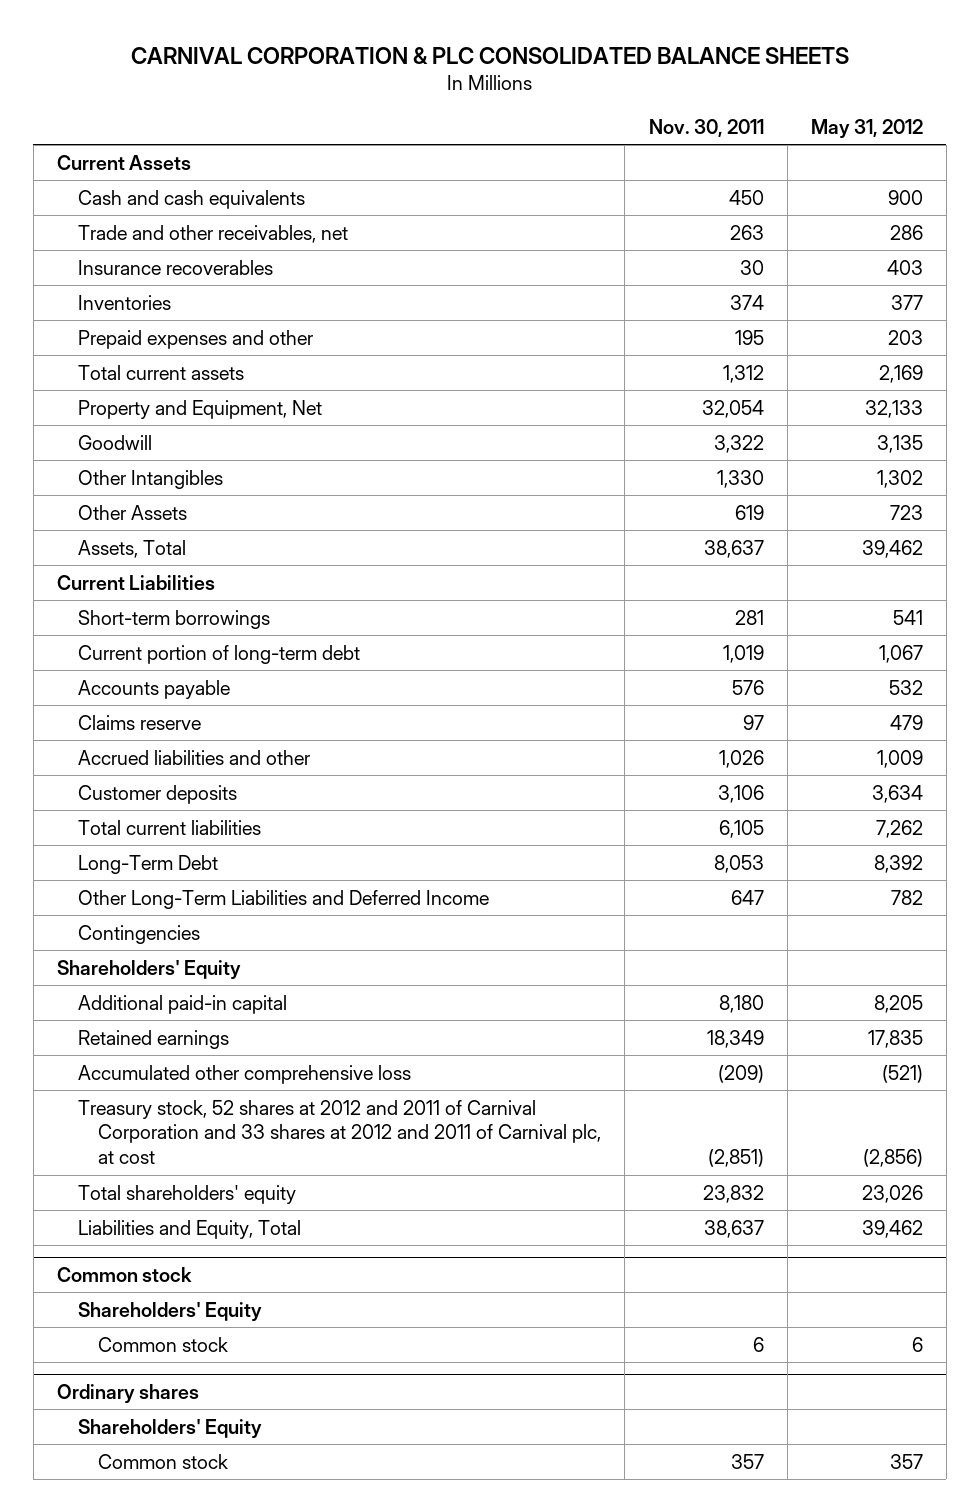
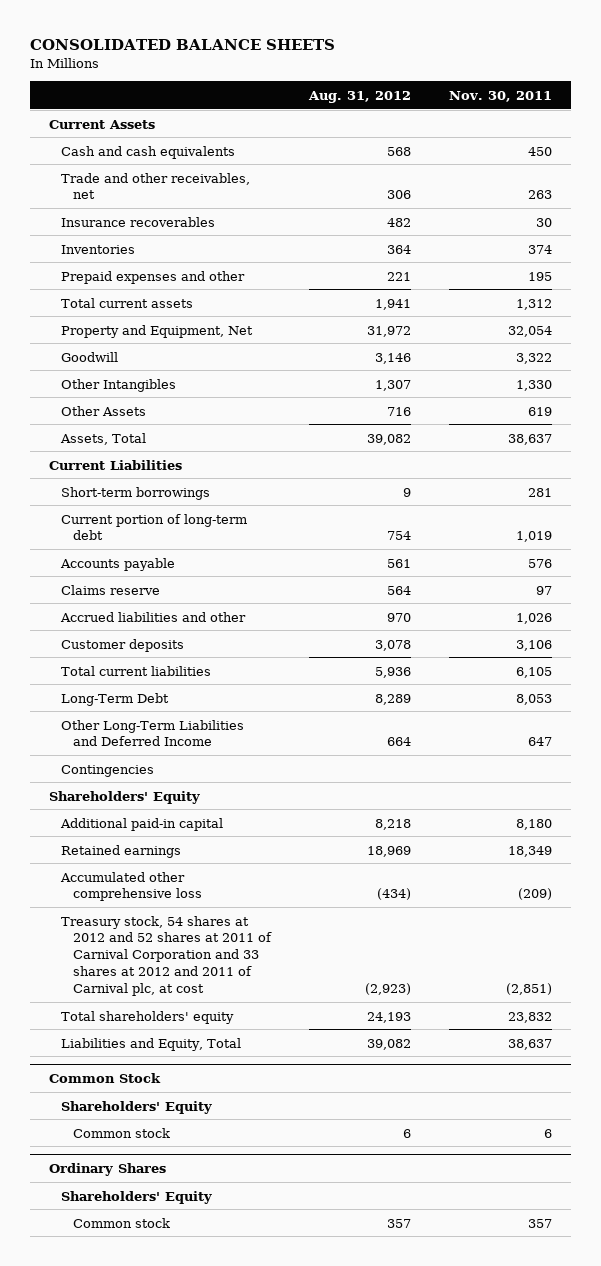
[130,46,849,64] CARNIVAL CORPORATION & PLC CONSOLIDATED BALANCE SHEETS -> [29,39,335,51] CONSOLIDATED BALANCE SHEETS
[810,119,923,139] May 31, 2012 -> none
none -> [308,90,412,103] Aug. 31, 2012
[77,1099,602,1165] Treasury stock, 52 shares at 2012 and 2011 of Carnival Corporation and 33 shares at 2012 and 2011 of Carnival plc, at cost -> [60,915,272,997] Treasury stock, 54 shares at 2012 and 52 shares at 2011 of Carnival Corporation and 33 shares at 2012 and 2011 of Carnival plc, at cost
[57,1266,193,1282] Common stock -> [48,1073,161,1084] Common Stock
[57,1383,200,1403] Ordinary shares -> [48,1163,166,1177] Ordinary Shares

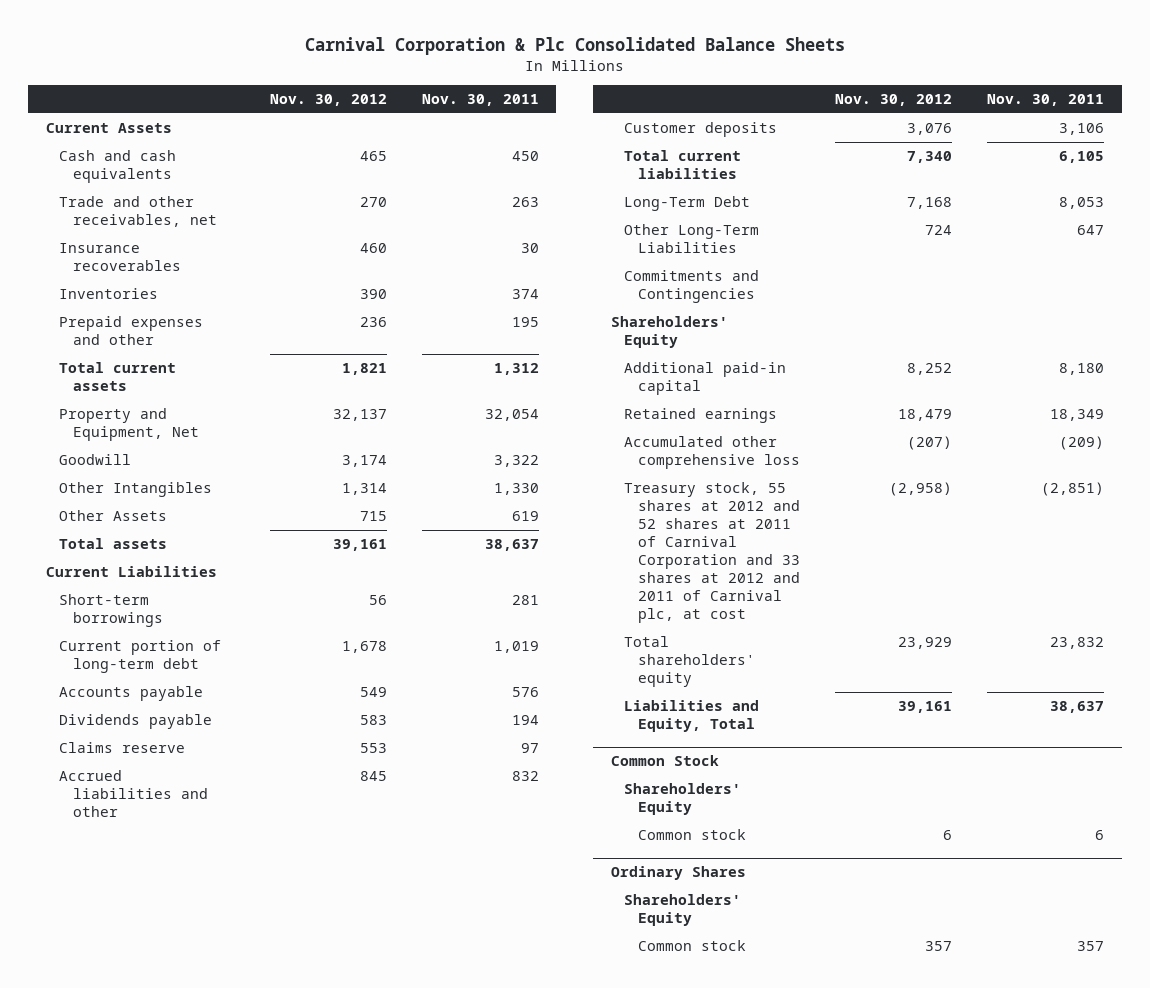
[29,39,335,51] CONSOLIDATED BALANCE SHEETS -> [304,36,845,55] Carnival Corporation & Plc Consolidated Balance Sheets
[308,90,412,103] Aug. 31, 2012 -> none
none -> [269,94,387,107] Nov. 30, 2012
[59,432,146,445] Assets, Total -> [59,538,168,550] Total assets
none -> [59,714,213,730] Dividends payable
[516,612,553,624] 1,026 -> [511,771,539,782] 832
[60,719,244,747] Other Long-Term Liabilities and Deferred Income -> [624,224,760,254] Other Long-Term Liabilities
[60,764,154,777] Contingencies -> [624,270,760,304] Commitments and Contingencies
[60,915,272,997] Treasury stock, 54 shares at 2012 and 52 shares at 2011 of Carnival Corporation and 33 shares at 2012 and 2011 of Carnival plc, at cost -> [624,482,800,624] Treasury stock, 55 shares at 2012 and 52 shares at 2011 of Carnival Corporation and 33 shares at 2012 and 2011 of Carnival plc, at cost

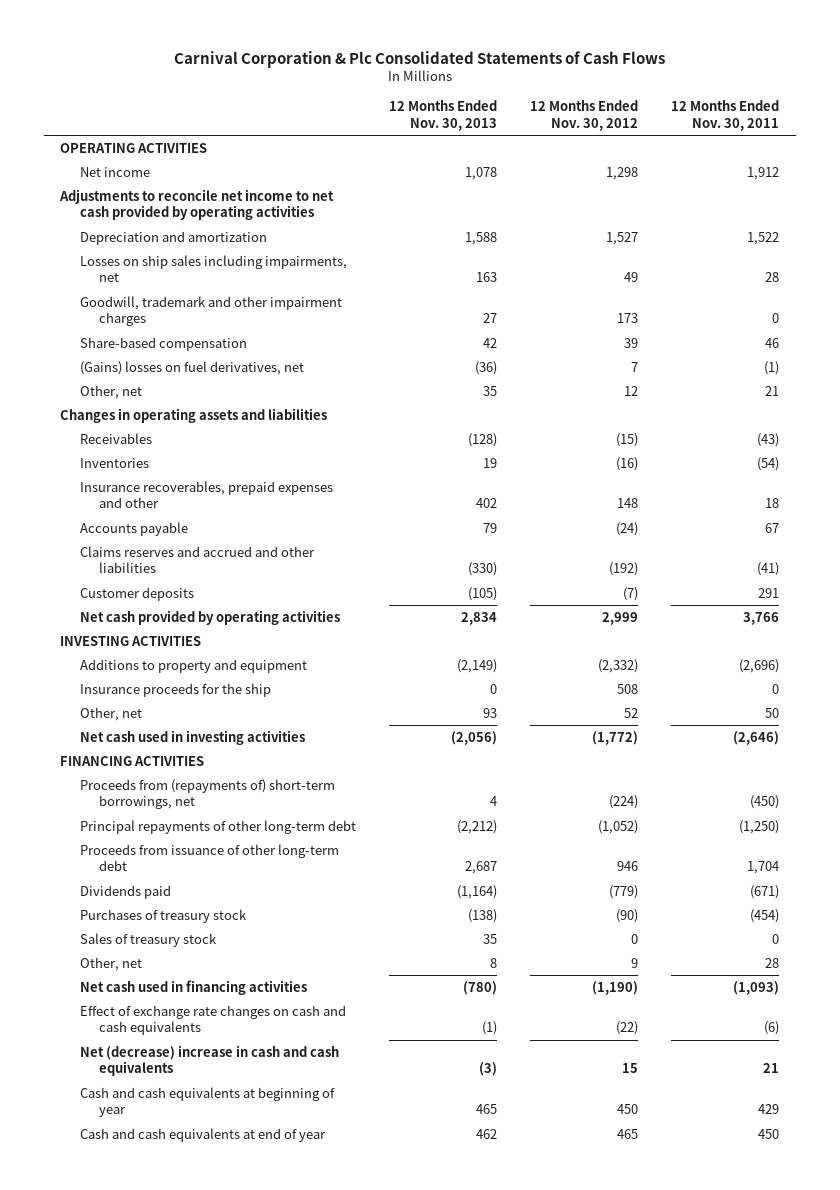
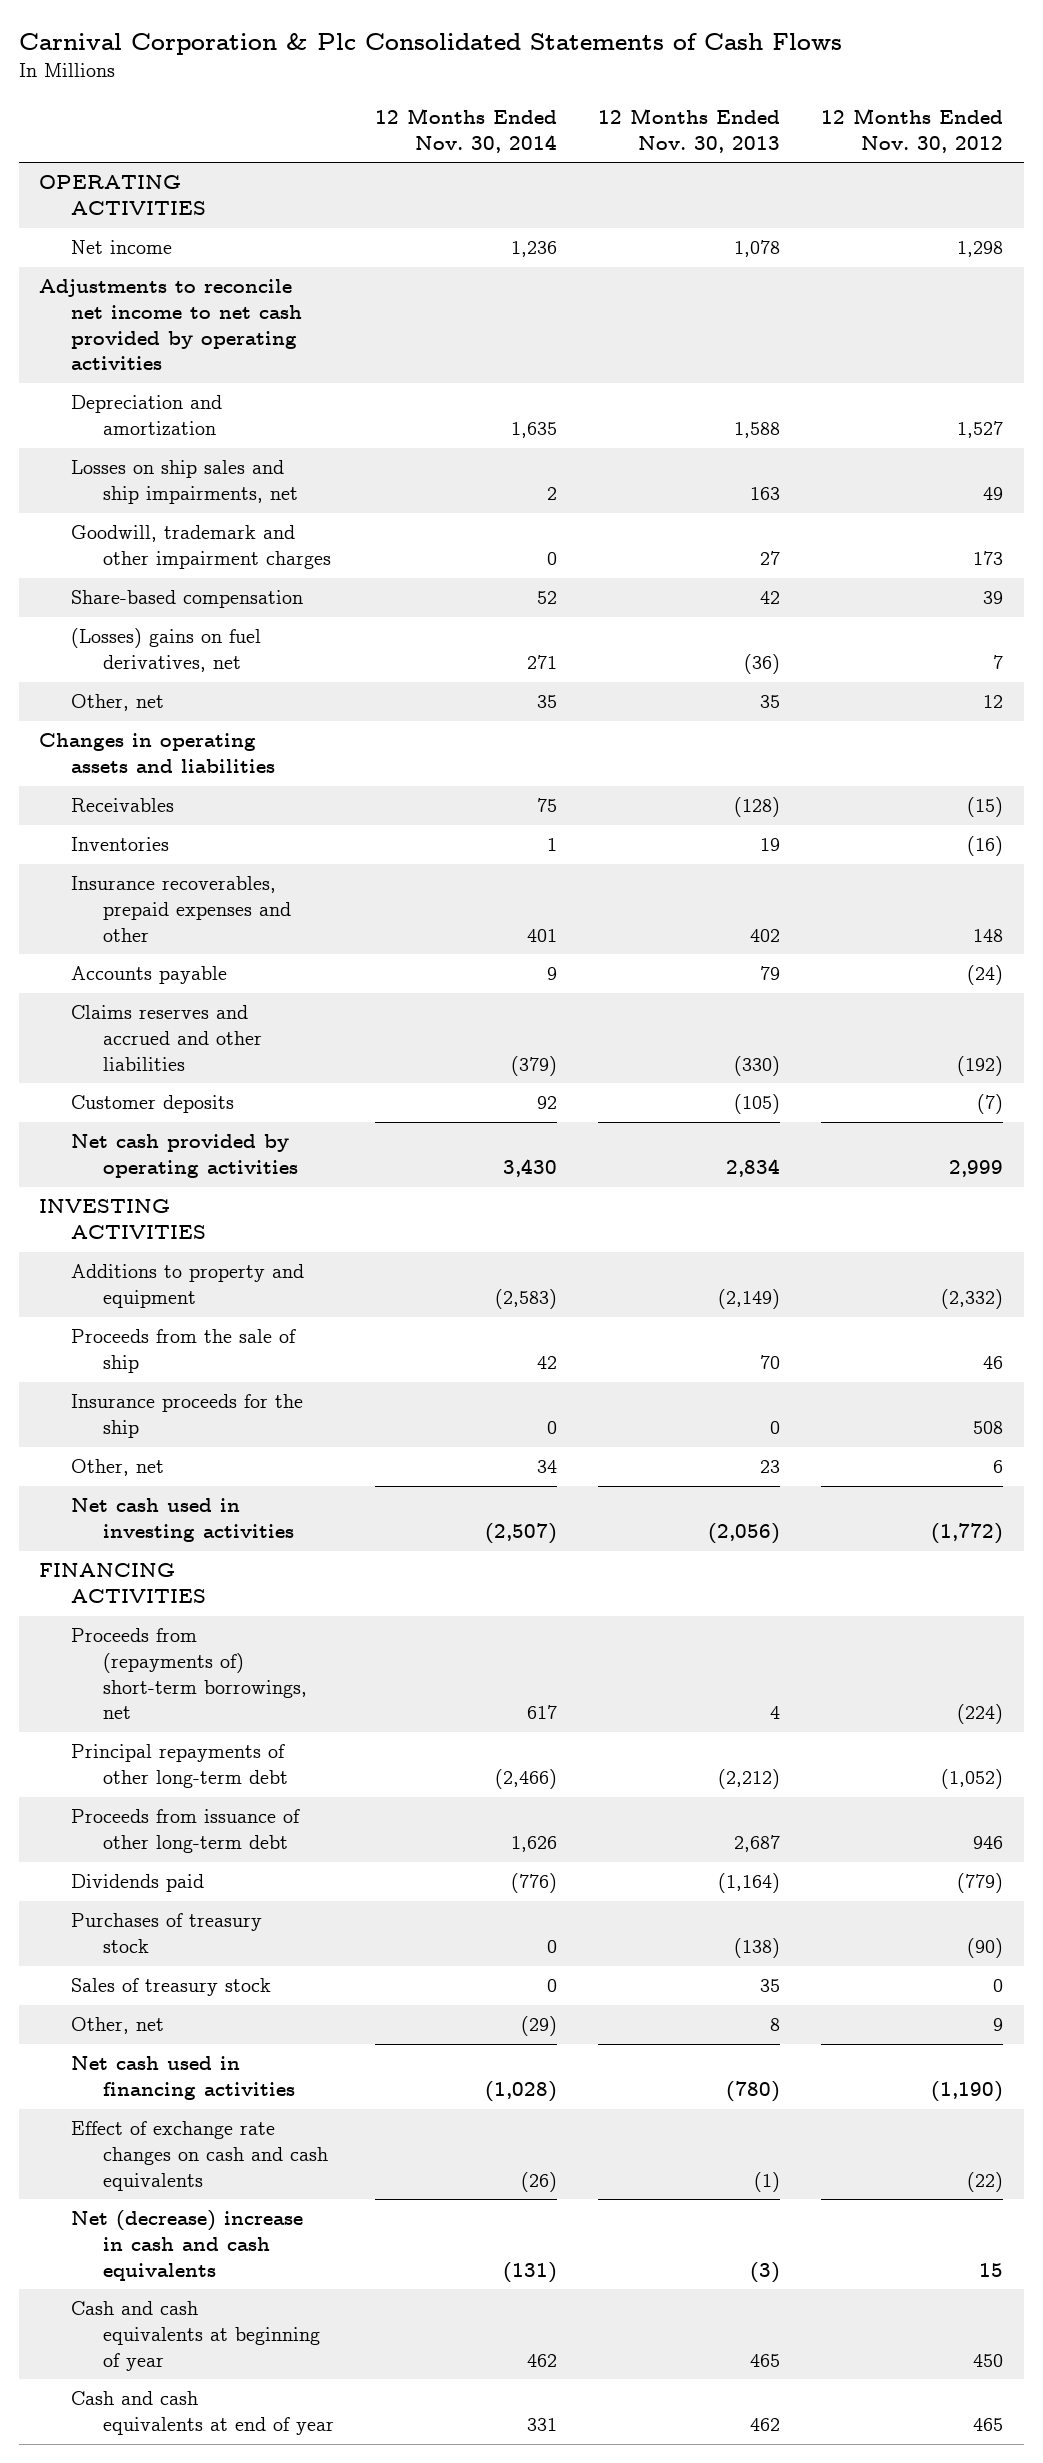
[671,100,780,131] 12 Months Ended Nov. 30, 2011 -> none
none -> [375,108,558,153] 12 Months Ended Nov. 30, 2014
[79,254,347,283] Losses on ship sales including impairments, net -> [71,460,299,505] Losses on ship sales and ship impairments, net
[79,360,304,375] (Gains) losses on fuel derivatives, net -> [71,628,262,673] (Losses) gains on fuel derivatives, net
none -> [71,1329,297,1374] Proceeds from the sale of ship
[482,707,497,718] 93 -> [760,1460,781,1474] 23
[624,707,639,718] 52 -> [993,1460,1004,1474] 6

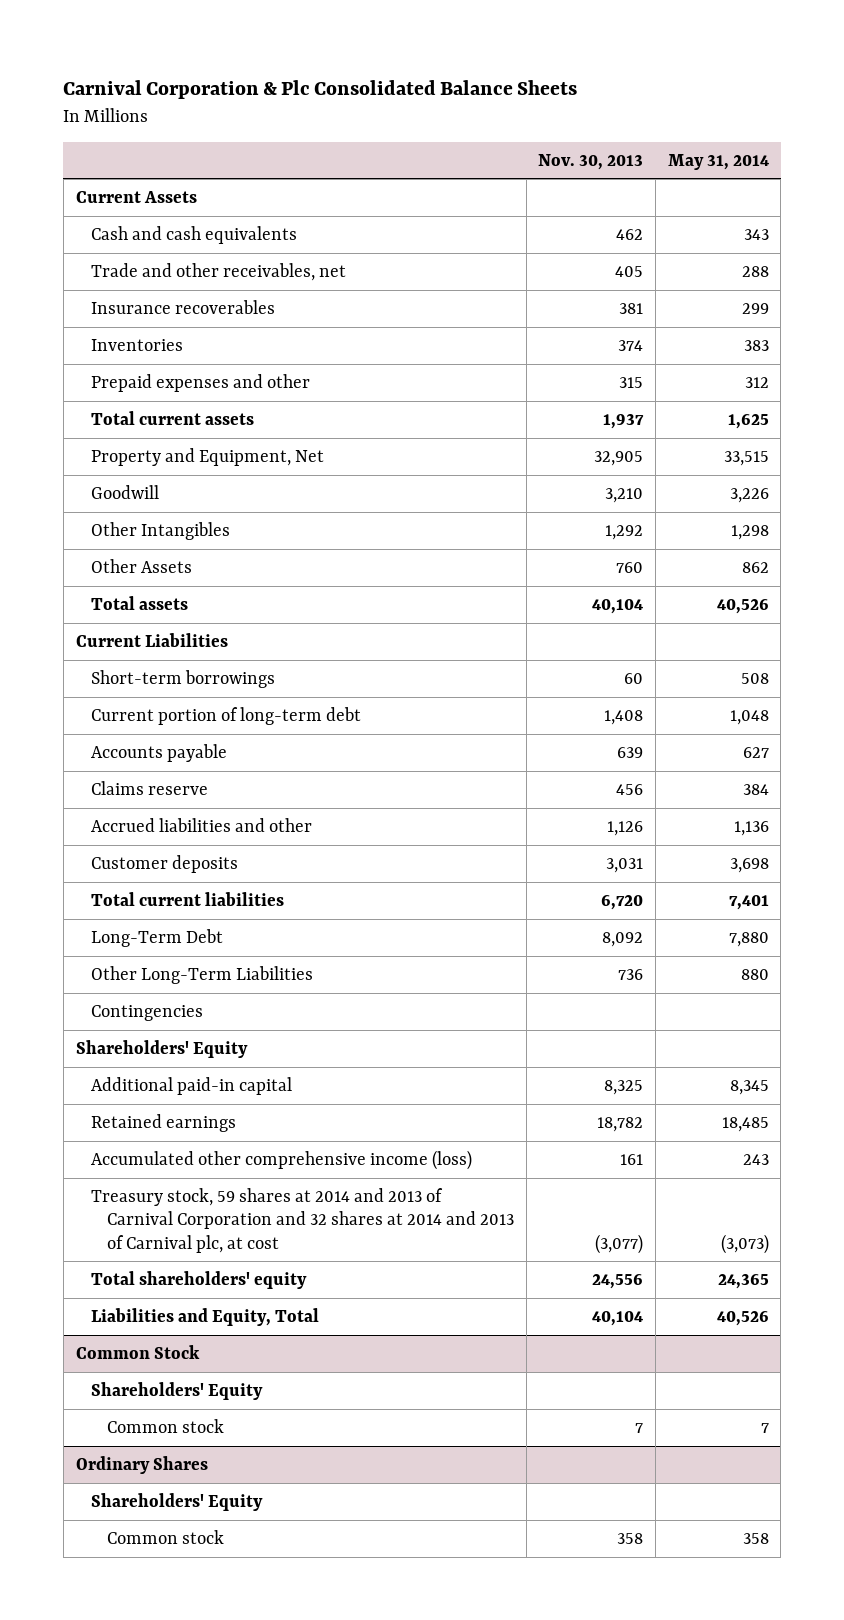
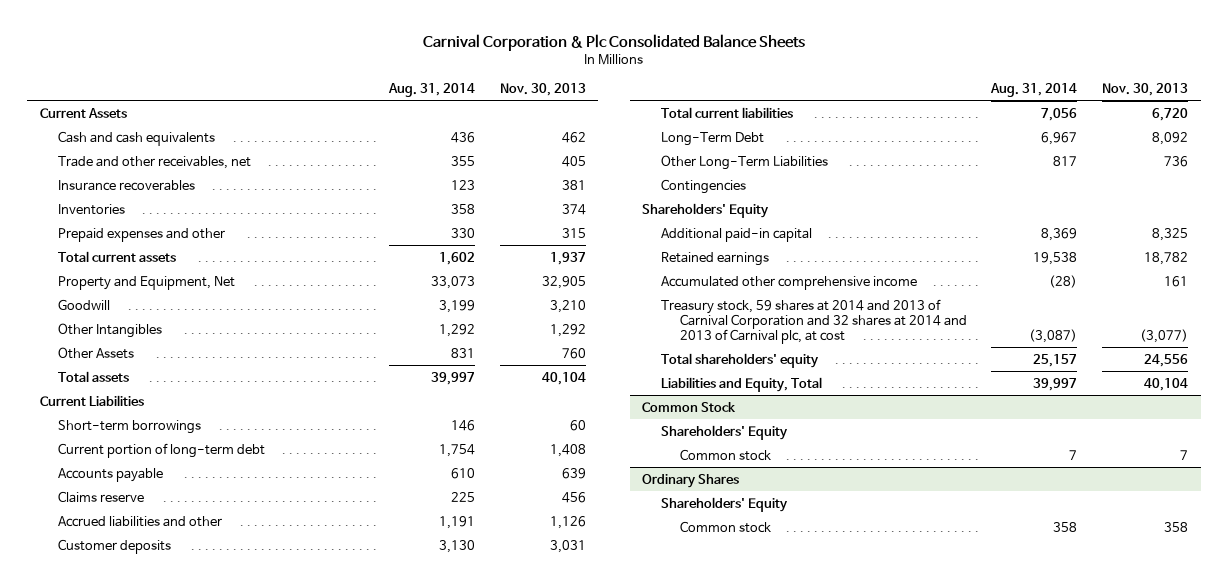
[667,153,769,170] May 31, 2014 -> none
none -> [387,83,475,98] Aug. 31, 2014
[91,1150,473,1171] Accumulated other comprehensive income (loss) -> [660,275,917,290] Accumulated other comprehensive income

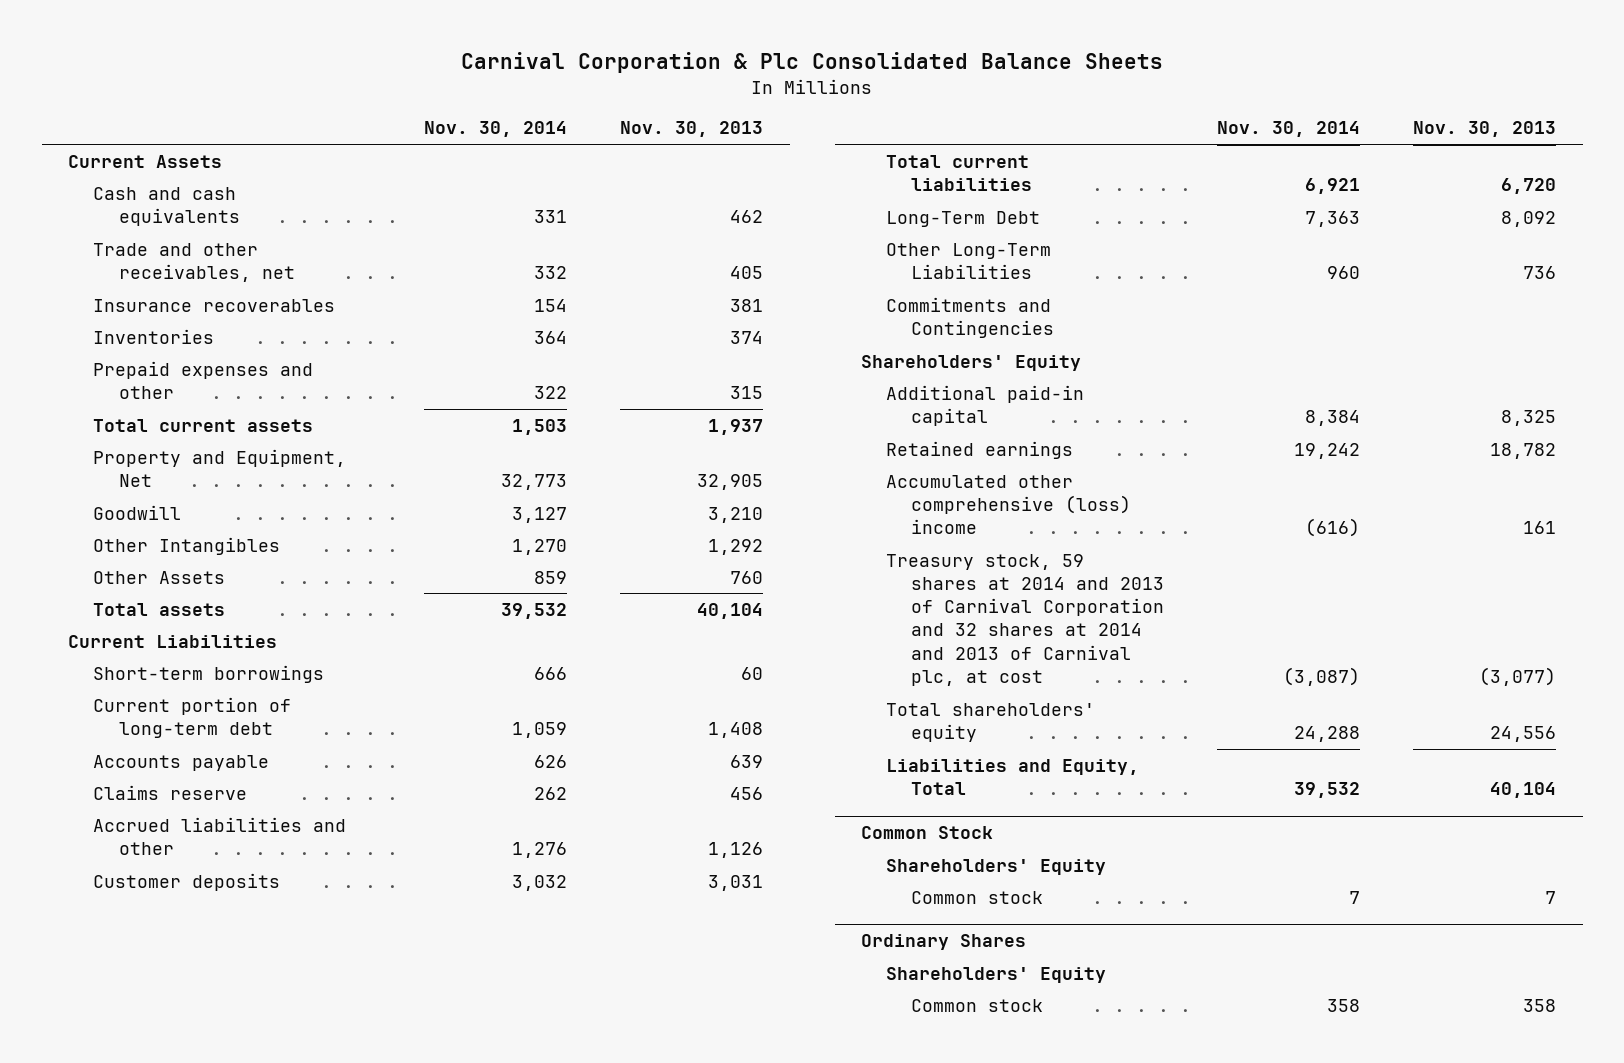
[387,83,475,98] Aug. 31, 2014 -> none
none -> [424,121,568,138] Nov. 30, 2014
[660,178,746,194] Contingencies -> [886,296,1055,338] Commitments and Contingencies
[660,275,917,290] Accumulated other comprehensive income -> [886,474,1132,535] Accumulated other comprehensive (loss) income

